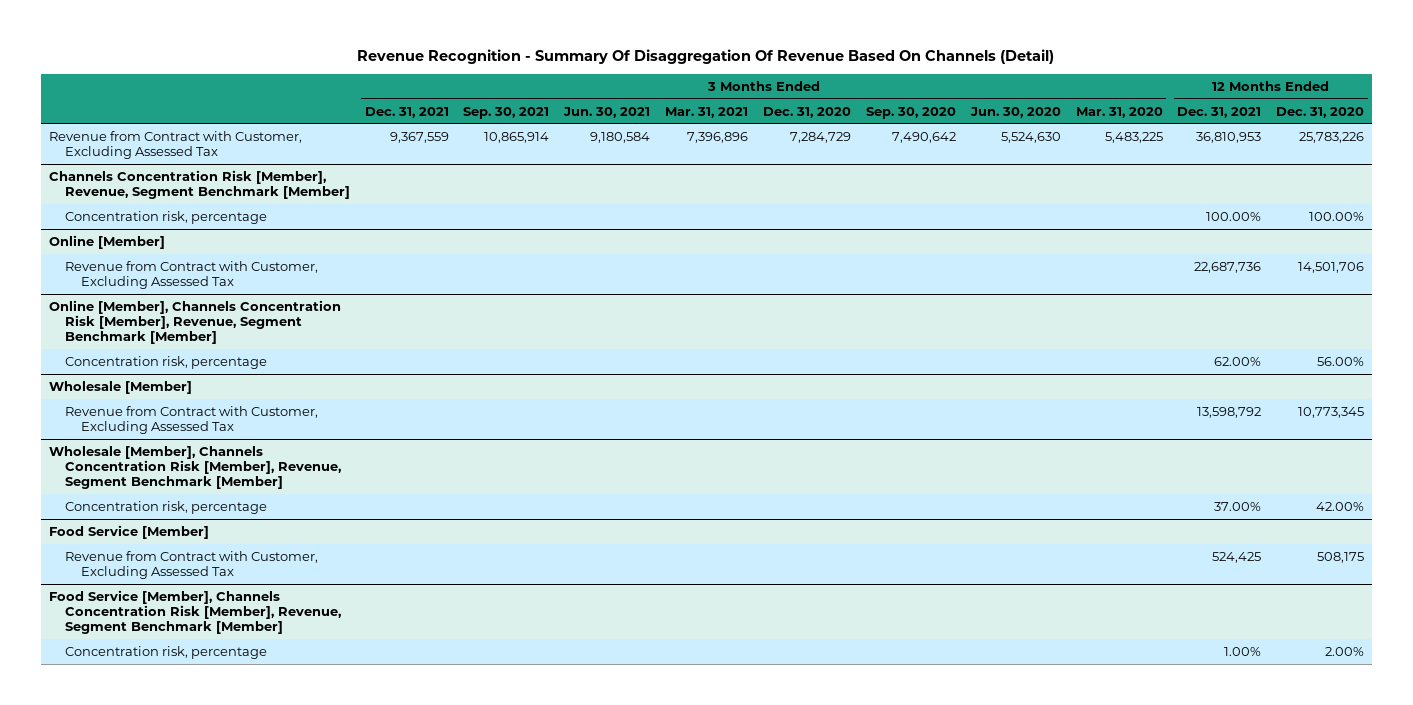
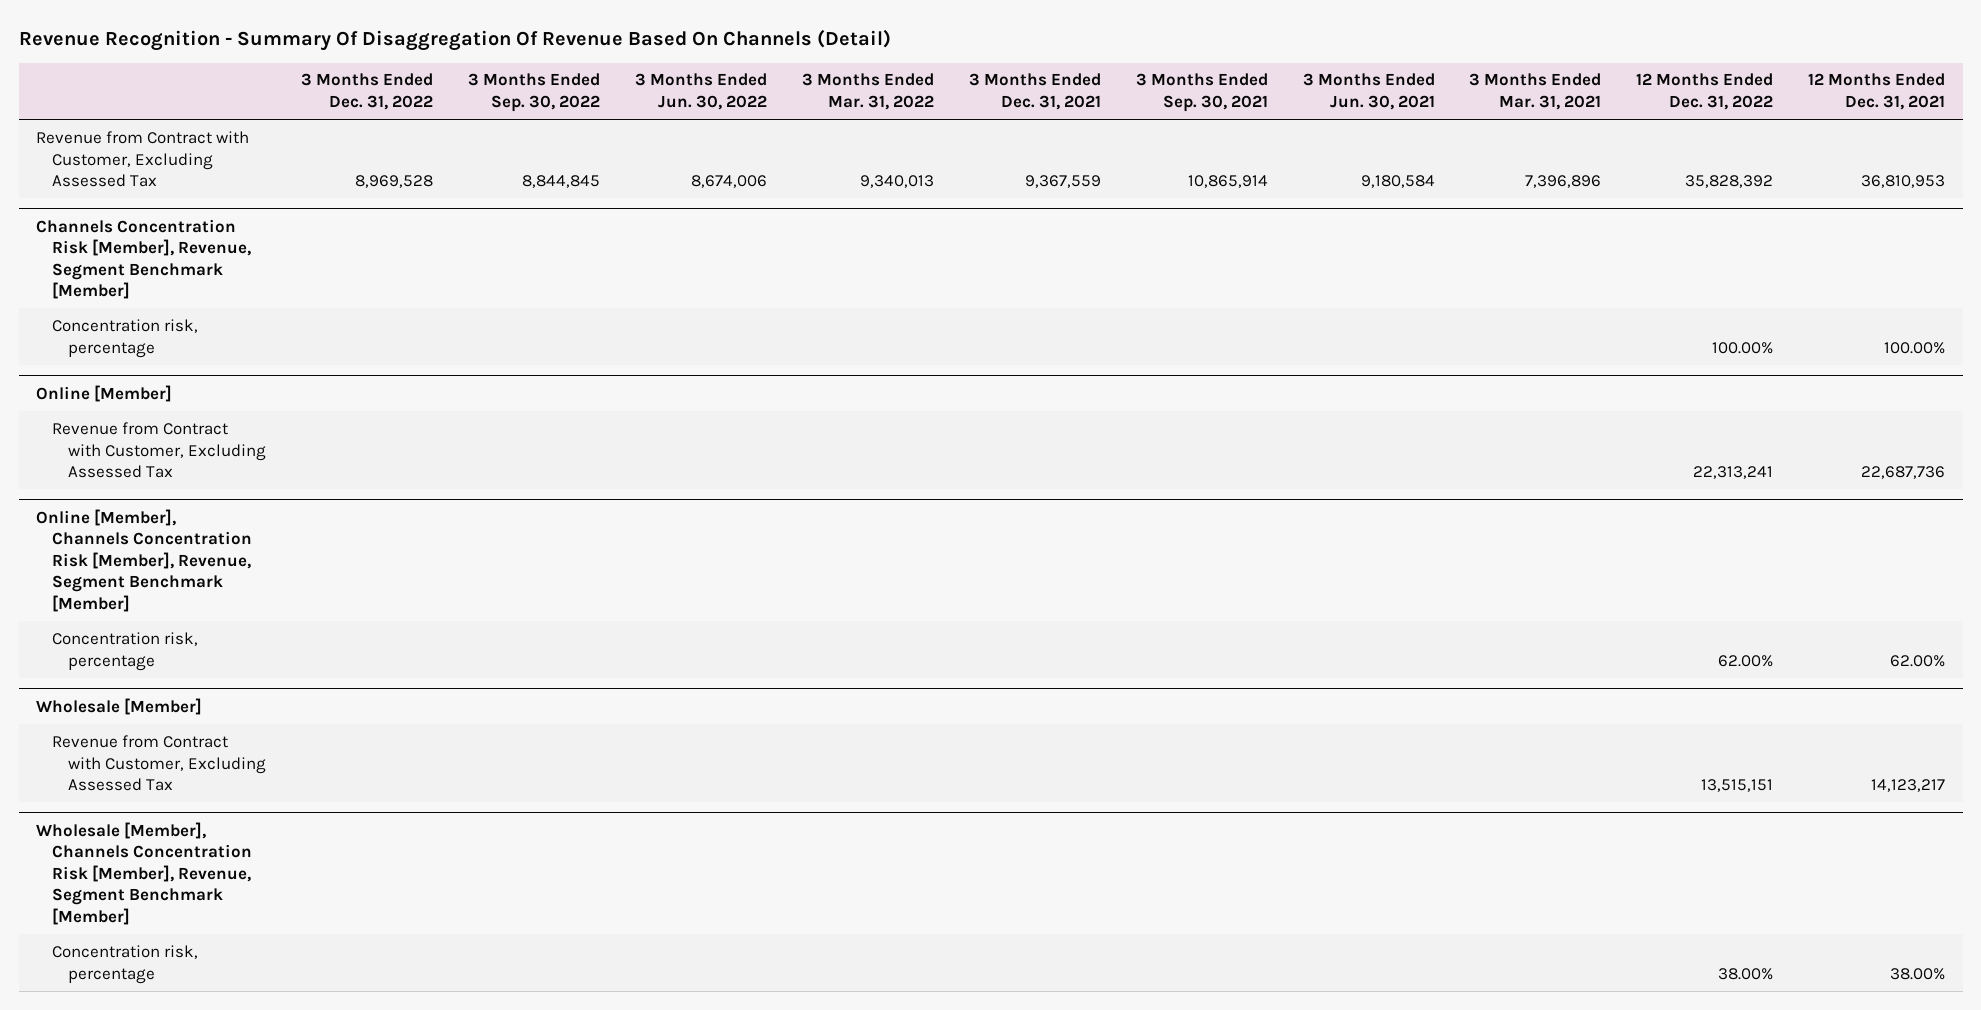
[763,106,852,118] Dec. 31, 2020 -> none
[865,106,956,119] Sep. 30, 2020 -> none
[969,106,1061,118] Jun. 30, 2020 -> none
[1075,106,1163,118] Mar. 31, 2020 -> none
[1276,106,1365,118] Dec. 31, 2020 -> none
none -> [301,73,434,111] 3 Months Ended Dec. 31, 2022
none -> [468,73,601,113] 3 Months Ended Sep. 30, 2022
none -> [635,73,768,111] 3 Months Ended Jun. 30, 2022
none -> [801,73,934,111] 3 Months Ended Mar. 31, 2022
none -> [1636,73,1774,111] 12 Months Ended Dec. 31, 2022
[1197,406,1262,418] 13,598,792 -> [1871,779,1946,793] 14,123,217
[48,524,209,539] Food Service [Member] -> none
[64,550,318,580] Revenue from Contract with Customer, Excluding Assessed Tax -> none
[48,589,341,635] Food Service [Member], Channels Concentration Risk [Member], Revenue, Segment Benchmark [Member] -> none
[64,645,267,659] Concentration risk, percentage -> none
[1214,501,1262,511] 37.00% -> [1890,967,1946,980] 38.00%

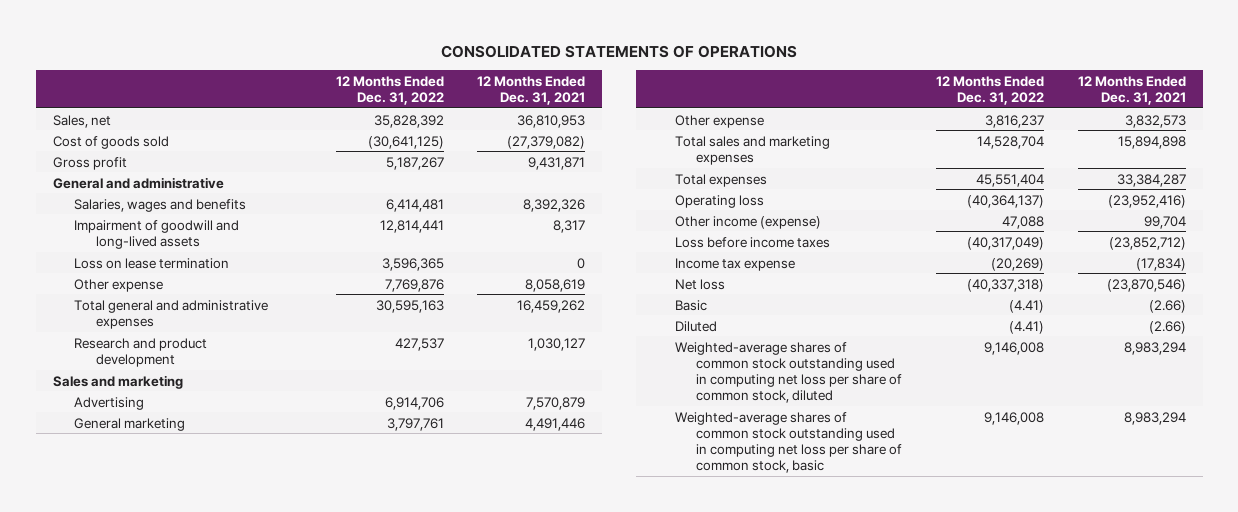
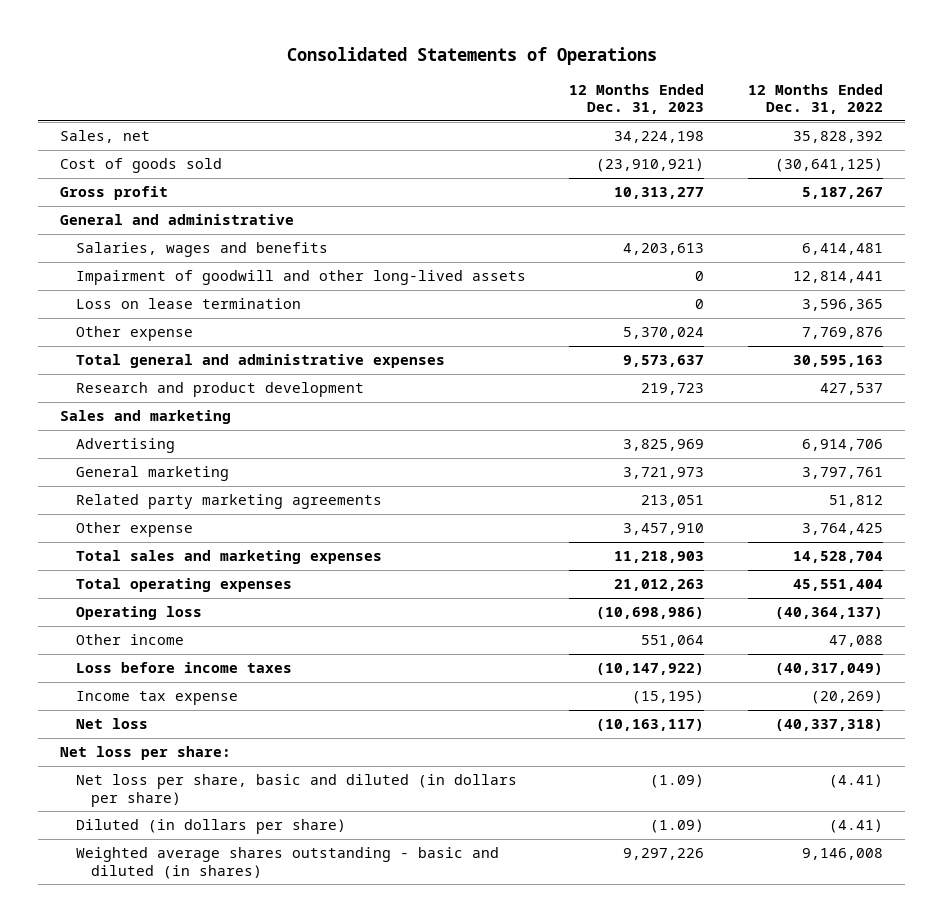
[441,44,798,58] CONSOLIDATED STATEMENTS OF OPERATIONS -> [286,47,657,66] Consolidated Statements of Operations
[477,75,586,105] 12 Months Ended Dec. 31, 2021 -> none
none -> [569,83,705,115] 12 Months Ended Dec. 31, 2023
[74,219,240,249] Impairment of goodwill and long-lived assets -> [75,270,526,286] Impairment of goodwill and other long-lived assets
none -> [75,494,382,510] Related party marketing agreements
[984,114,1044,128] 3,816,237 -> [802,523,884,536] 3,764,425
[674,173,767,187] Total expenses -> [75,578,292,593] Total operating expenses
[674,215,821,229] Other income (expense) -> [75,634,184,646] Other income
[674,341,903,404] Weighted-average shares of common stock outstanding used in computing net loss per share of common stock, diluted -> none
none -> [60,746,232,761] Net loss per share:
[674,299,707,311] Basic -> [75,774,517,807] Net loss per share, basic and diluted (in dollars per share)
[674,320,717,332] Diluted -> [75,819,346,835] Diluted (in dollars per share)
[674,411,903,474] Weighted-average shares of common stock outstanding used in computing net loss per share of common stock, basic -> [75,847,499,879] Weighted average shares outstanding - basic and diluted (in shares)

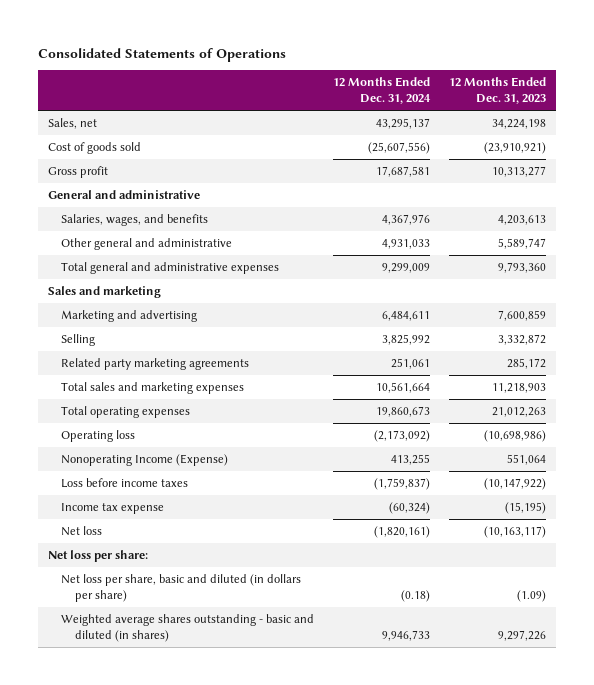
[748,83,884,115] 12 Months Ended Dec. 31, 2022 -> none
none -> [333,77,432,105] 12 Months Ended Dec. 31, 2024
[75,270,526,286] Impairment of goodwill and other long-lived assets -> none
[75,298,301,310] Loss on lease termination -> none
[75,382,364,398] Research and product development -> none
[75,242,328,258] Salaries, wages and benefits -> [61,214,209,227] Salaries, wages, and benefits
[75,326,193,342] Other expense -> [61,238,233,251] Other general and administrative
[623,327,705,340] 5,370,024 -> [498,238,547,250] 5,589,747
[623,355,705,368] 9,573,637 -> [498,262,547,274] 9,793,360
[75,438,175,454] Advertising -> none
[75,466,229,482] General marketing -> none
[75,522,193,538] Other expense -> none
none -> [61,310,198,323] Marketing and advertising
none -> [61,334,96,347] Selling
[641,495,705,508] 213,051 -> [507,358,547,370] 285,172
[75,634,184,646] Other income -> [61,454,229,467] Nonoperating Income (Expense)
[75,819,346,835] Diluted (in dollars per share) -> none

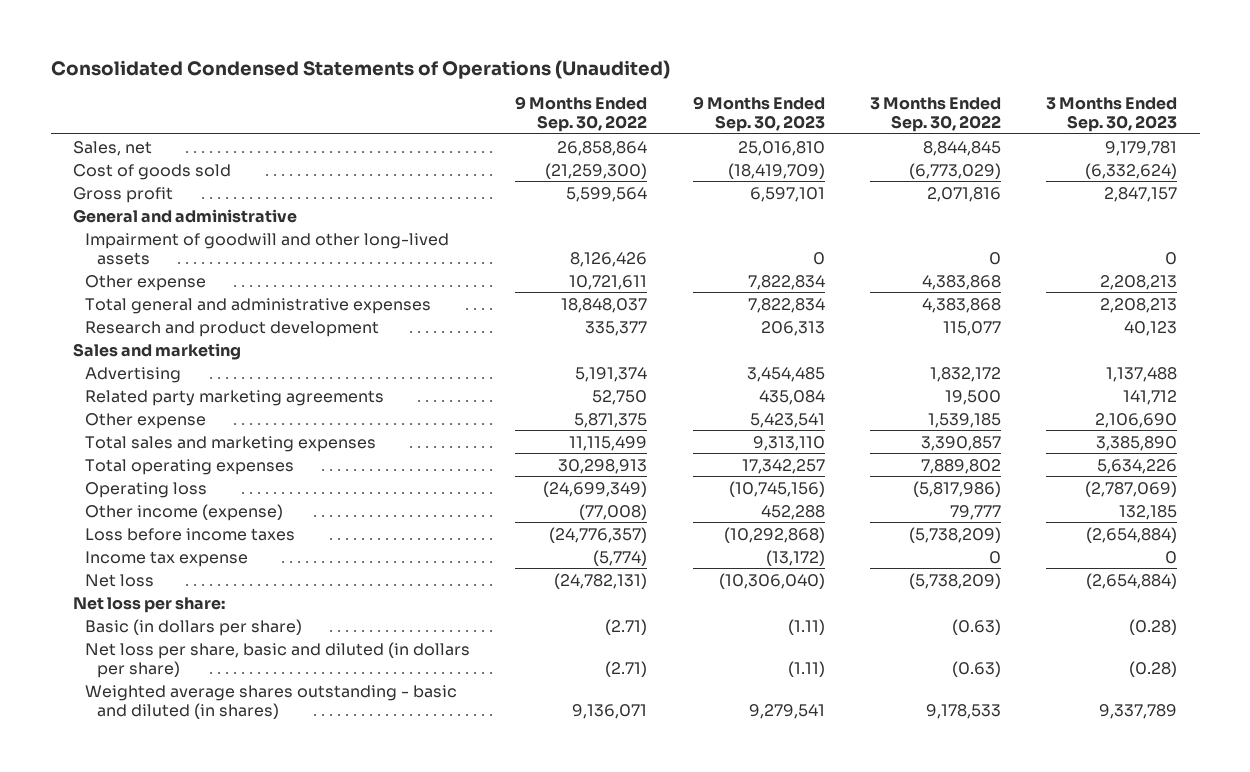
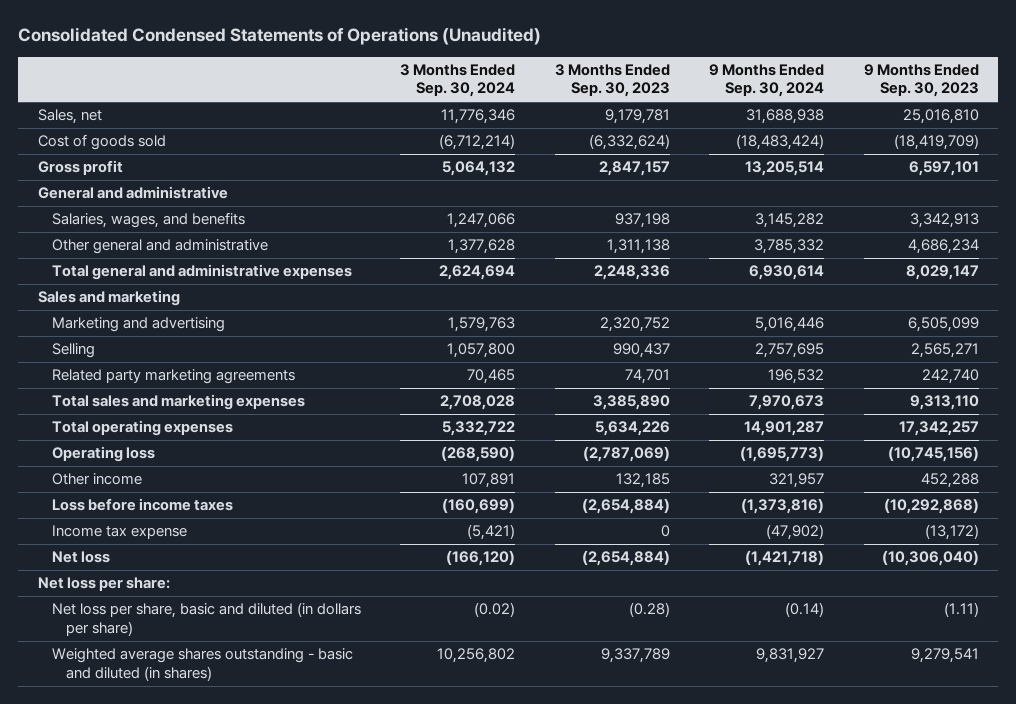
[515,95,648,132] 9 Months Ended Sep. 30, 2022 -> none
[869,96,1001,132] 3 Months Ended Sep. 30, 2022 -> none
none -> [400,63,516,98] 3 Months Ended Sep. 30, 2024
none -> [709,63,825,98] 9 Months Ended Sep. 30, 2024
[85,232,450,265] Impairment of goodwill and other long-lived assets -> none
[85,320,380,337] Research and product development -> none
none -> [51,212,245,229] Salaries, wages, and benefits
[85,274,207,291] Other expense -> [51,239,268,255] Other general and administrative
[747,274,825,290] 7,822,834 -> [907,239,979,255] 4,686,234
[1100,274,1178,290] 2,208,213 -> [606,239,670,255] 1,311,138
[747,297,825,313] 7,822,834 -> [905,265,979,281] 8,029,147
[1100,297,1178,313] 2,208,213 -> [593,265,670,281] 2,248,336
[85,366,182,383] Advertising -> none
[85,412,207,429] Other expense -> none
none -> [51,317,225,333] Marketing and advertising
none -> [51,343,95,359] Selling
[758,389,825,405] 435,084 -> [921,369,979,385] 242,740
[1123,389,1178,405] 141,712 -> [624,369,670,385] 74,701
[85,503,284,521] Other income (expense) -> [51,473,142,486] Other income
[85,618,303,636] Basic (in dollars per share) -> none

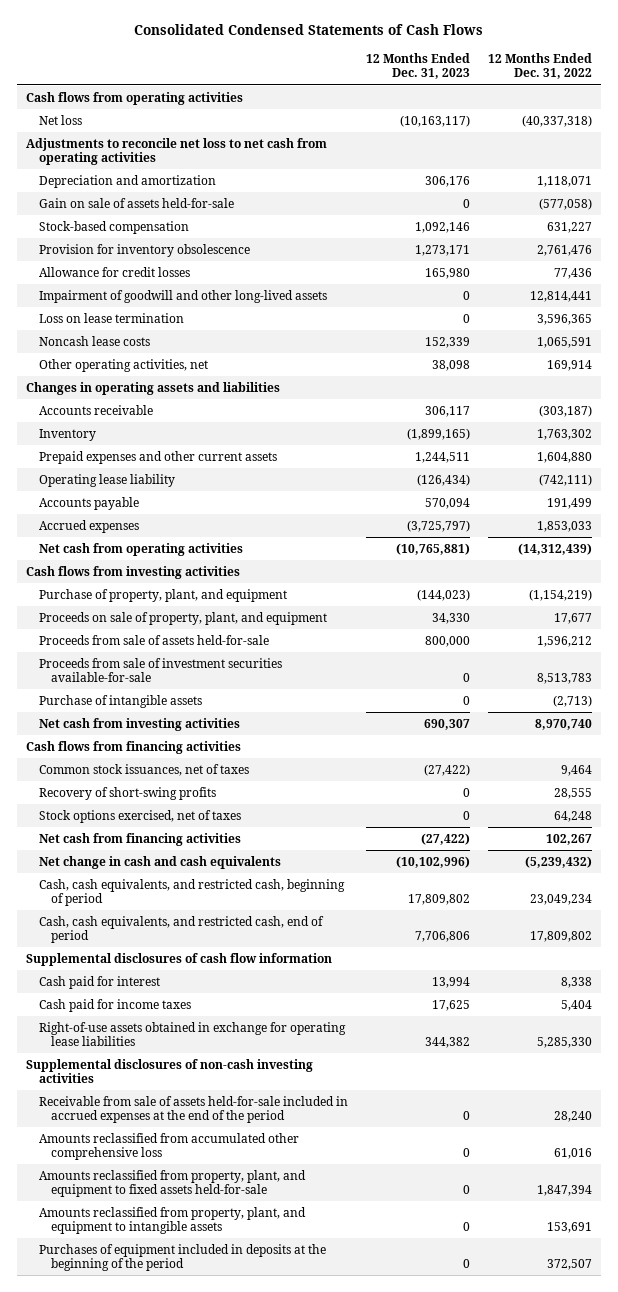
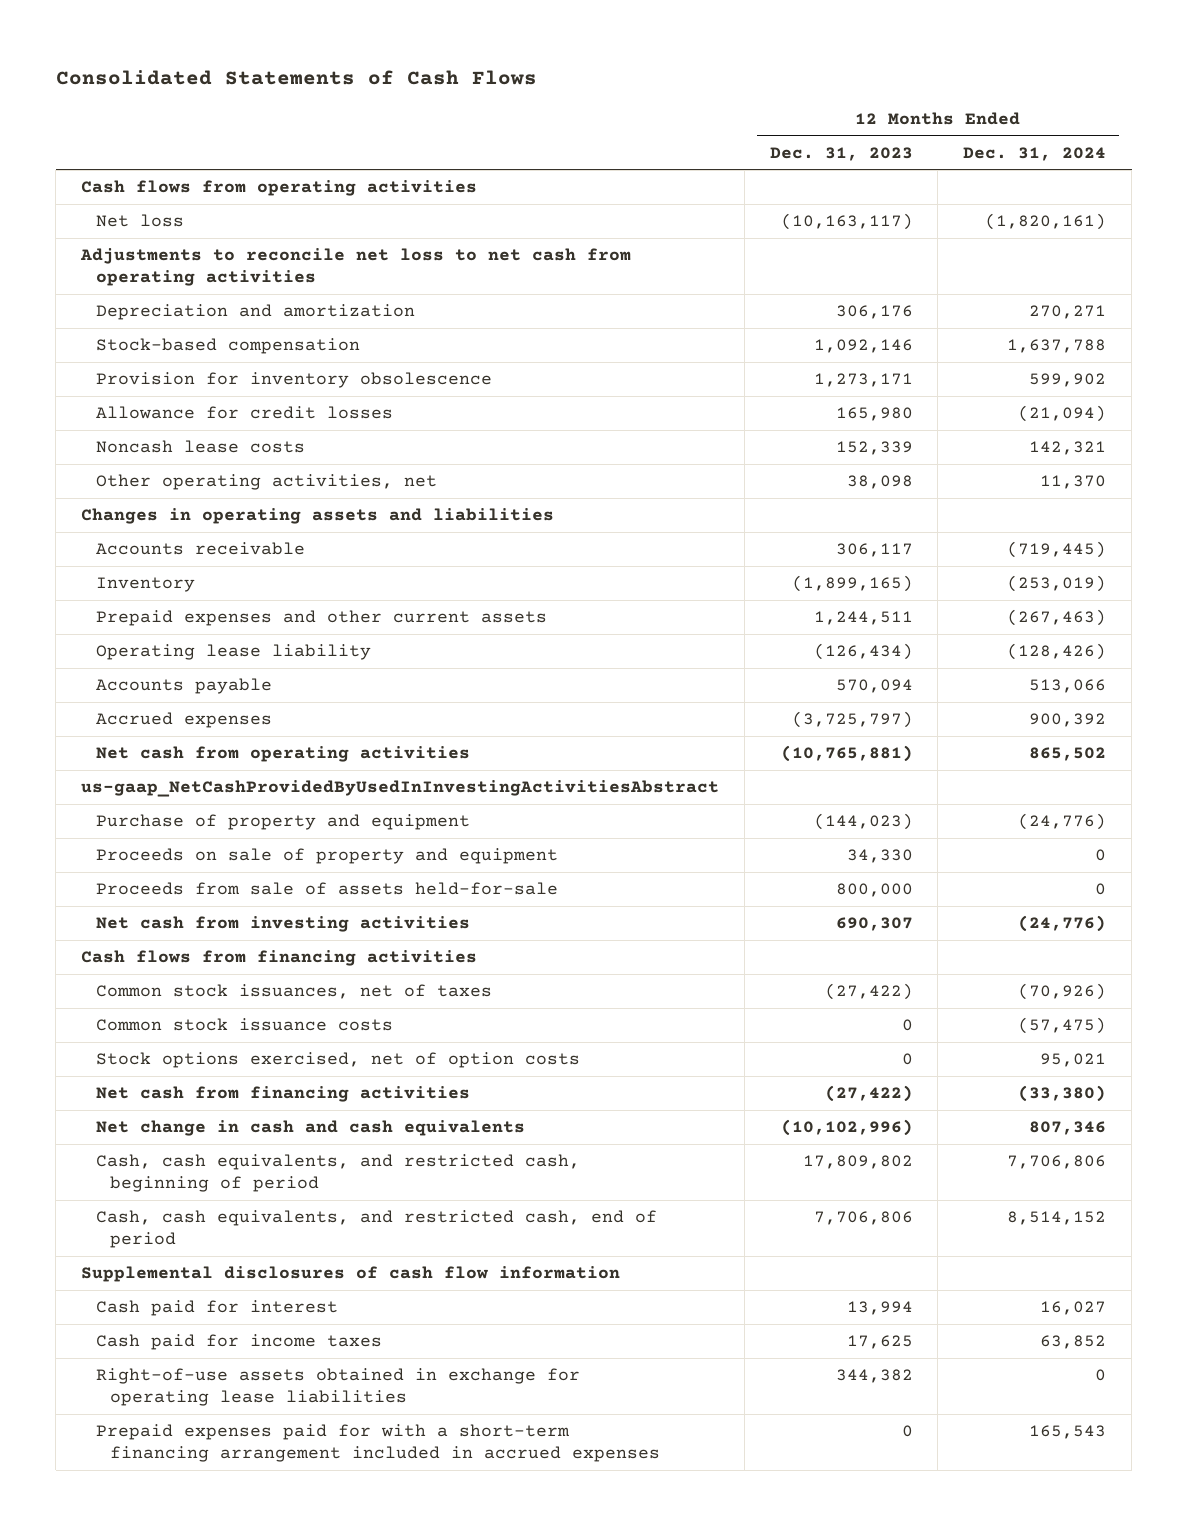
[133,24,483,36] Consolidated Condensed Statements of Cash Flows -> [55,69,537,85] Consolidated Statements of Cash Flows
[487,53,592,80] 12 Months Ended Dec. 31, 2022 -> none
none -> [963,146,1107,161] Dec. 31, 2024
[38,197,234,208] Gain on sale of assets held-for-sale -> none
[38,289,327,303] Impairment of goodwill and other long-lived assets -> none
[38,312,184,323] Loss on lease termination -> none
[26,565,241,579] Cash flows from investing activities -> [81,780,720,798] us-gaap_NetCashProvidedByUsedInInvestingActivitiesAbstract
[38,588,287,602] Purchase of property, plant, and equipment -> [95,814,470,831] Purchase of property and equipment
[38,611,327,625] Proceeds on sale of property, plant, and equipment -> [95,848,558,865] Proceeds on sale of property and equipment
[38,657,282,683] Proceeds from sale of investment securities available-for-sale -> none
[38,694,202,708] Purchase of intangible assets -> none
[38,786,216,800] Recovery of short-swing profits -> none
none -> [95,1018,393,1032] Common stock issuance costs
[38,809,241,823] Stock options exercised, net of taxes -> [95,1052,580,1069] Stock options exercised, net of option costs
[26,1058,314,1084] Supplemental disclosures of non-cash investing activities -> none
[38,1095,348,1124] Receivable from sale of assets held-for-sale included in accrued expenses at the end of the period -> none
[38,1132,299,1161] Amounts reclassified from accumulated other comprehensive loss -> none
[38,1169,306,1198] Amounts reclassified from property, plant, and equipment to fixed assets held-for-sale -> none
[38,1206,306,1235] Amounts reclassified from property, plant, and equipment to intangible assets -> none
[38,1243,326,1272] Purchases of equipment included in deposits at the beginning of the period -> none
none -> [95,1424,661,1463] Prepaid expenses paid for with a short-term financing arrangement included in accrued expenses

